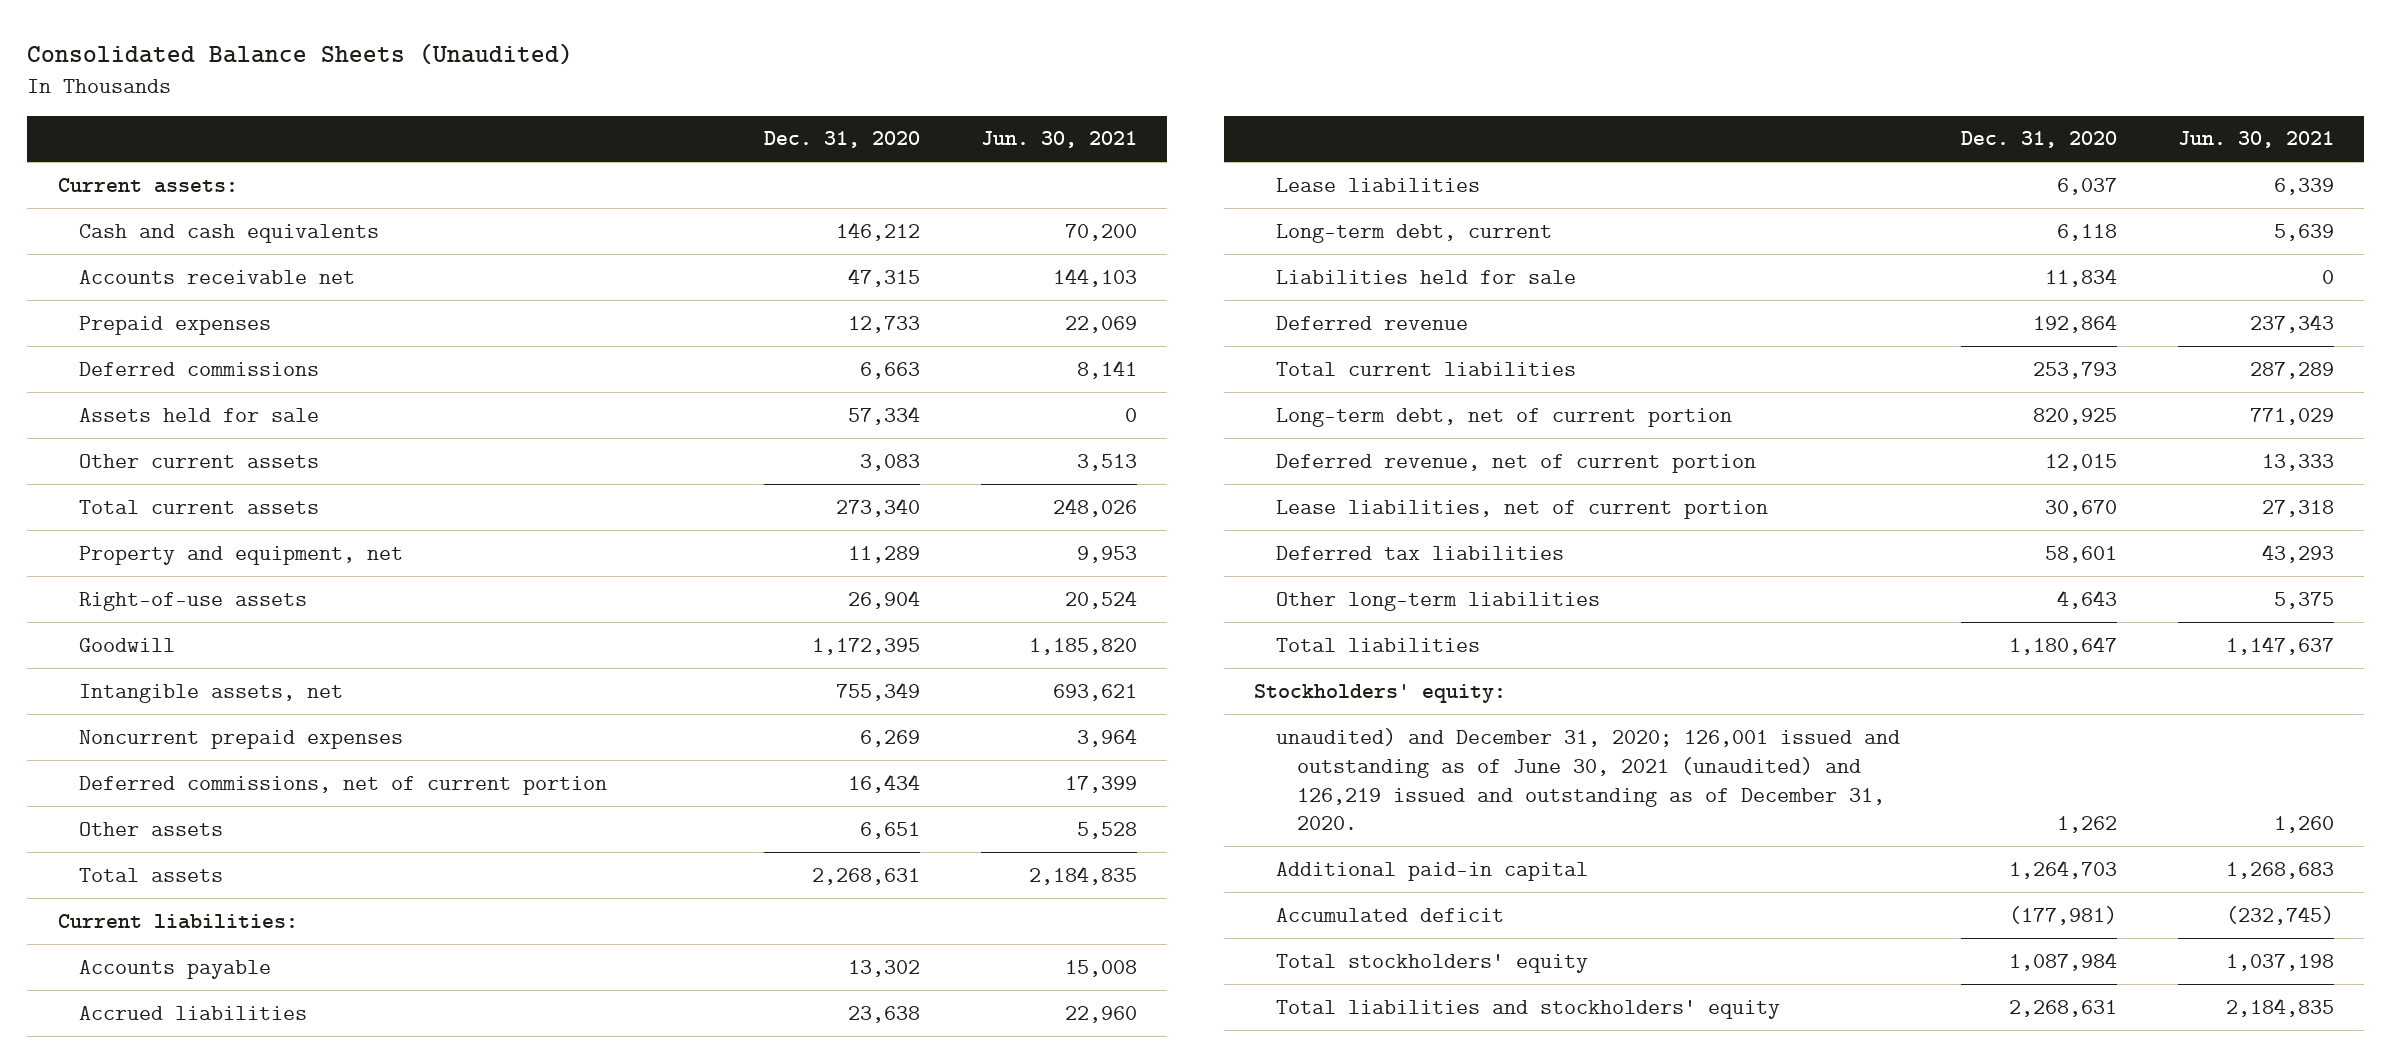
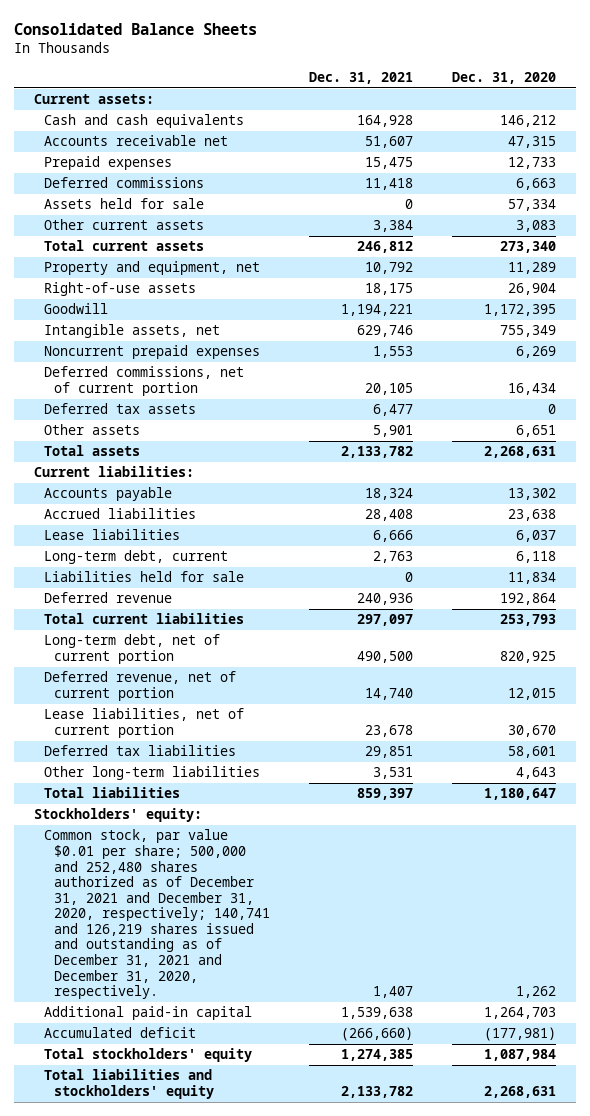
[27,43,574,66] Consolidated Balance Sheets (Unaudited) -> [14,23,258,36] Consolidated Balance Sheets
[980,131,1137,149] Jun. 30, 2021 -> none
none -> [308,71,413,84] Dec. 31, 2021
none -> [43,403,196,415] Deferred tax assets
[1275,727,1900,831] unaudited) and December 31, 2020; 126,001 issued and outstanding as of June 30, 2021 (unaudited) and 126,219 issued and outstanding as of December 31, 2020. -> [43,829,270,1000] Common stock, par value $0.01 per share; 500,000 and 252,480 shares authorized as of December 31, 2021 and December 31, 2020, respectively; 140,741 and 126,219 shares issued and outstanding as of December 31, 2021 and December 31, 2020, respectively.

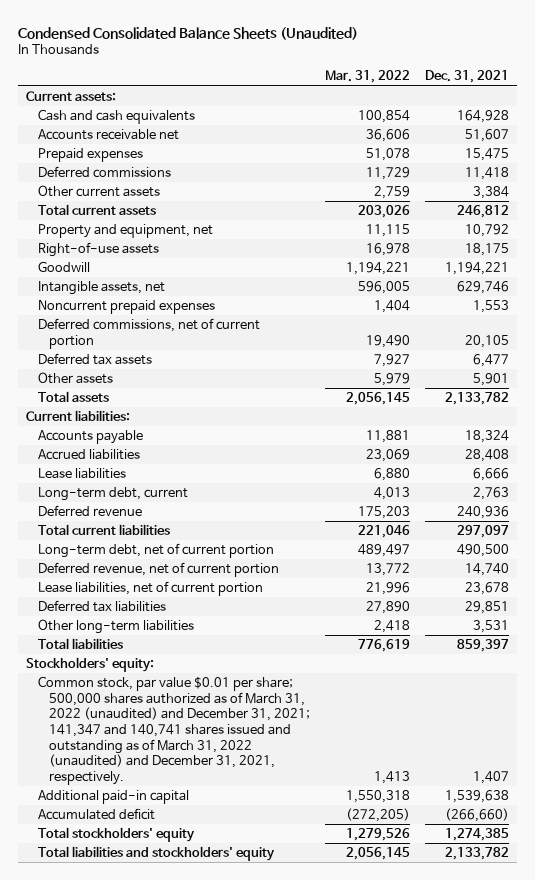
[14,23,258,36] Consolidated Balance Sheets -> [18,26,359,40] Condensed Consolidated Balance Sheets (Unaudited)
[452,71,557,84] Dec. 31, 2020 -> none
none -> [325,70,411,84] Mar. 31, 2022
[43,198,204,210] Assets held for sale -> none
[43,571,244,583] Liabilities held for sale -> none
[43,829,270,1000] Common stock, par value $0.01 per share; 500,000 and 252,480 shares authorized as of December 31, 2021 and December 31, 2020, respectively; 140,741 and 126,219 shares issued and outstanding as of December 31, 2021 and December 31, 2020, respectively. -> [37,676,311,785] Common stock, par value $0.01 per share; 500,000 shares authorized as of March 31, 2022 (unaudited) and December 31, 2021; 141,347 and 140,741 shares issued and outstanding as of March 31, 2022 (unaudited) and December 31, 2021, respectively.

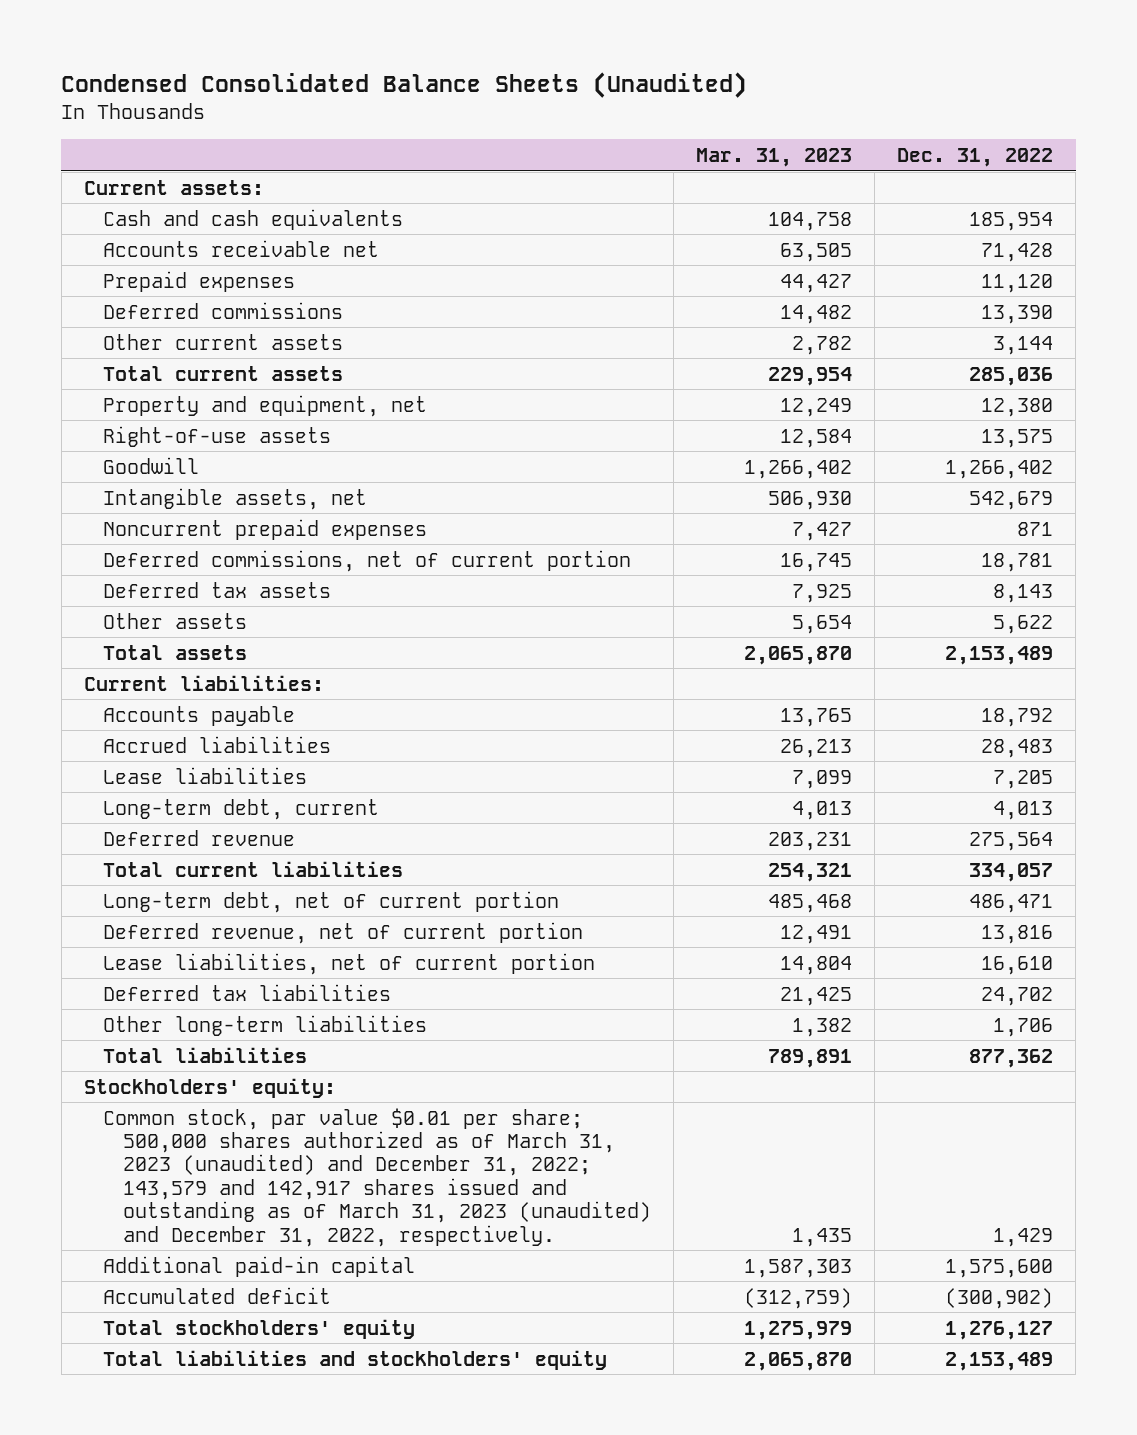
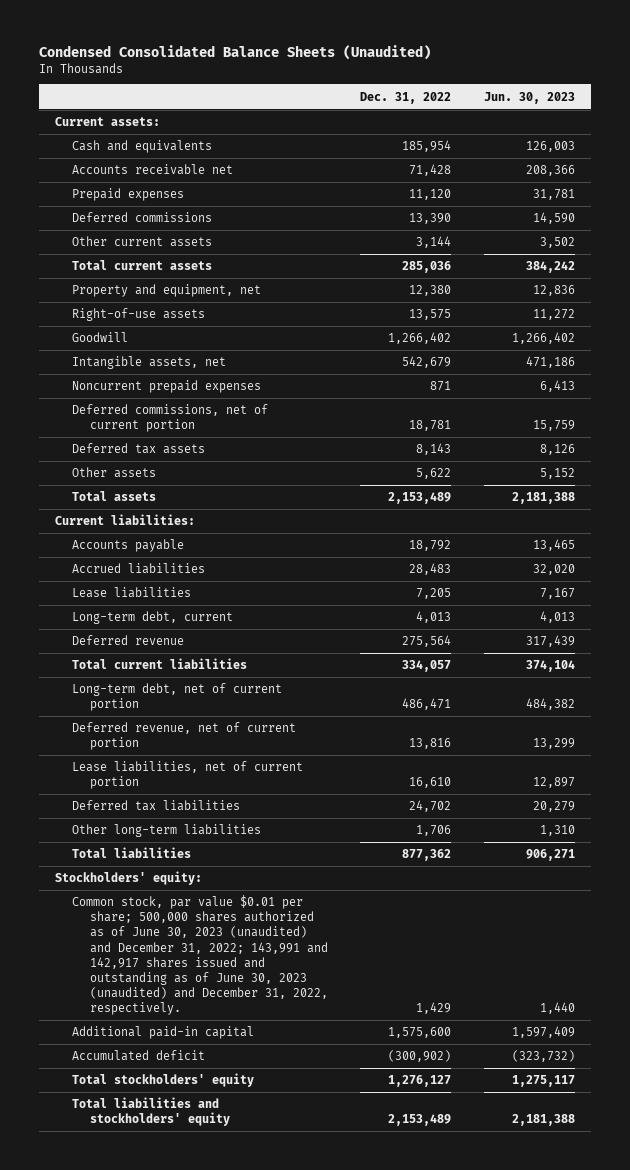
[696,148,853,168] Mar. 31, 2023 -> none
none -> [483,91,575,104] Jun. 30, 2023
[103,208,404,230] Cash and cash equivalents -> [72,140,213,154] Cash and equivalents
[103,1107,652,1247] Common stock, par value $0.01 per share; 500,000 shares authorized as of March 31, 2023 (unaudited) and December 31, 2022; 143,579 and 142,917 shares issued and outstanding as of March 31, 2023 (unaudited) and December 31, 2022, respectively. -> [72,895,328,1016] Common stock, par value $0.01 per share; 500,000 shares authorized as of June 30, 2023 (unaudited) and December 31, 2022; 143,991 and 142,917 shares issued and outstanding as of June 30, 2023 (unaudited) and December 31, 2022, respectively.

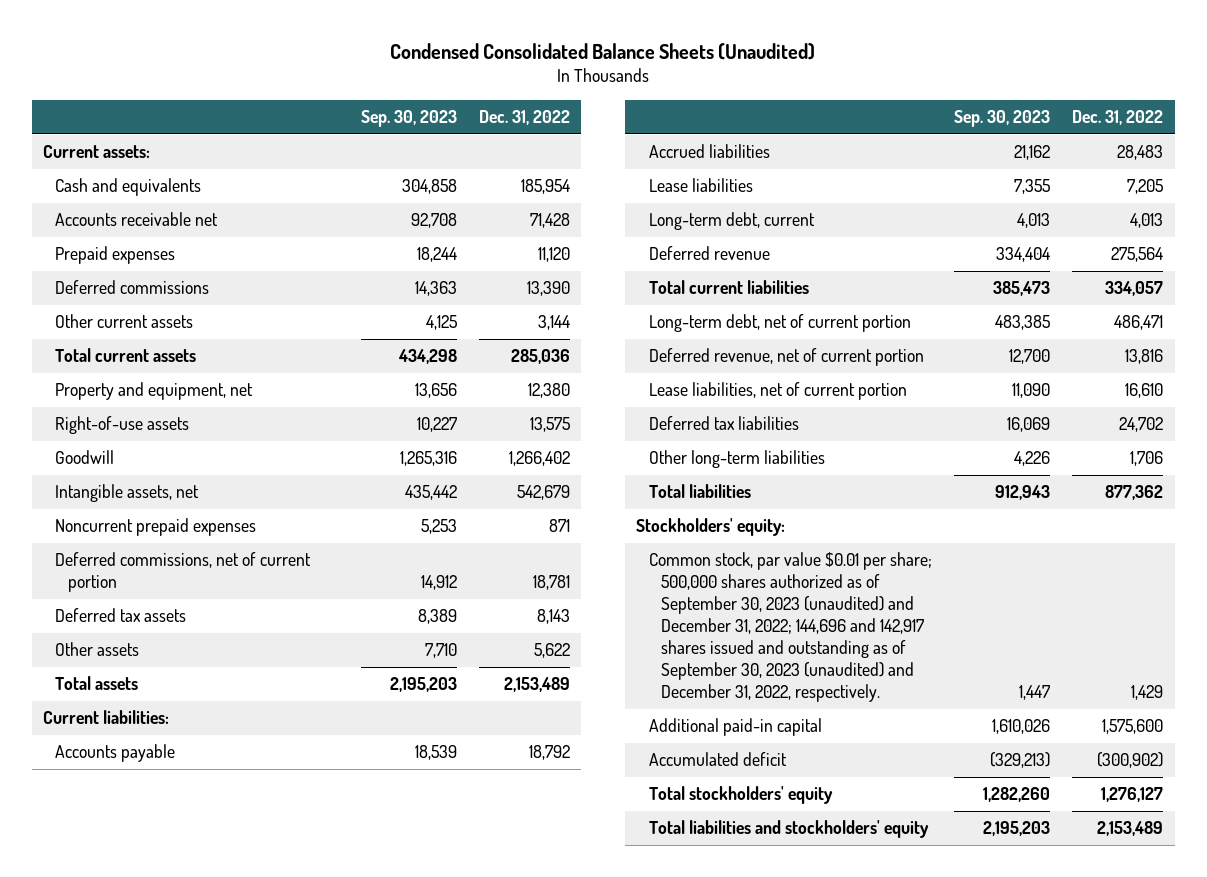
[483,91,575,104] Jun. 30, 2023 -> none
none -> [360,110,457,128] Sep. 30, 2023
[72,895,328,1016] Common stock, par value $0.01 per share; 500,000 shares authorized as of June 30, 2023 (unaudited) and December 31, 2022; 143,991 and 142,917 shares issued and outstanding as of June 30, 2023 (unaudited) and December 31, 2022, respectively. -> [648,552,932,703] Common stock, par value $0.01 per share; 500,000 shares authorized as of September 30, 2023 (unaudited) and December 31, 2022; 144,696 and 142,917 shares issued and outstanding as of September 30, 2023 (unaudited) and December 31, 2022, respectively.

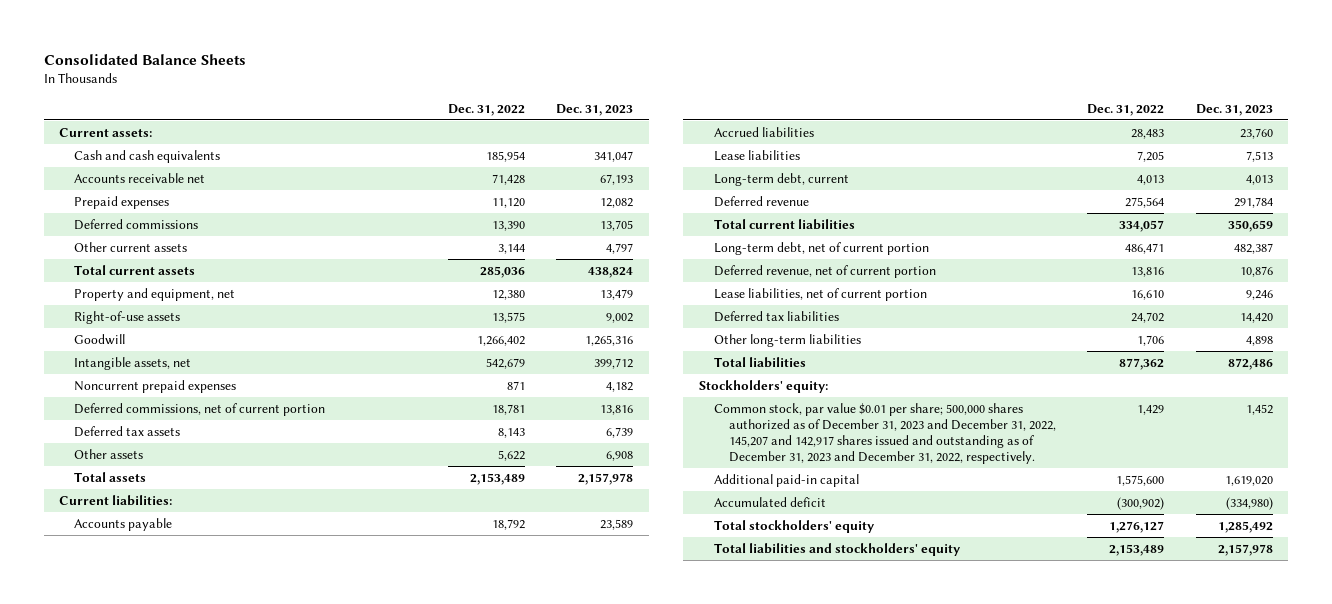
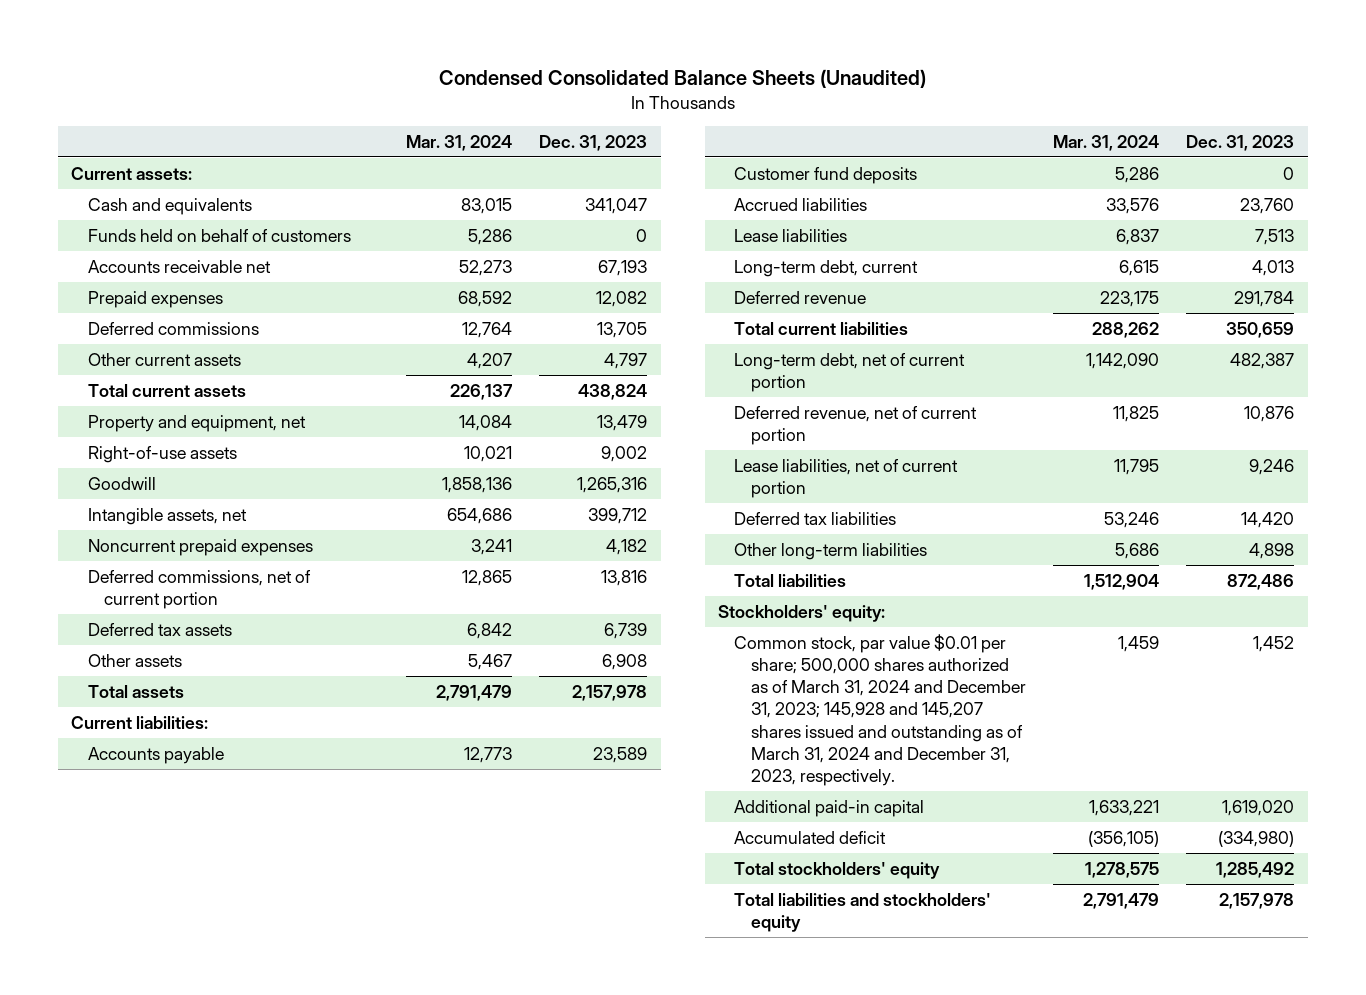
[43,53,246,65] Consolidated Balance Sheets -> [438,69,926,89] Condensed Consolidated Balance Sheets (Unaudited)
[448,103,526,116] Dec. 31, 2022 -> none
none -> [406,134,513,151] Mar. 31, 2024
[74,149,221,163] Cash and cash equivalents -> [87,197,252,215] Cash and equivalents
none -> [87,228,351,242] Funds held on behalf of customers
none -> [734,166,918,184] Customer fund deposits
[713,402,1057,464] Common stock, par value $0.01 per share; 500,000 shares authorized as of December 31, 2023 and December 31, 2022, 145,207 and 142,917 shares issued and outstanding as of December 31, 2023 and December 31, 2022, respectively. -> [734,633,1026,786] Common stock, par value $0.01 per share; 500,000 shares authorized as of March 31, 2024 and December 31, 2023; 145,928 and 145,207 shares issued and outstanding as of March 31, 2024 and December 31, 2023, respectively.

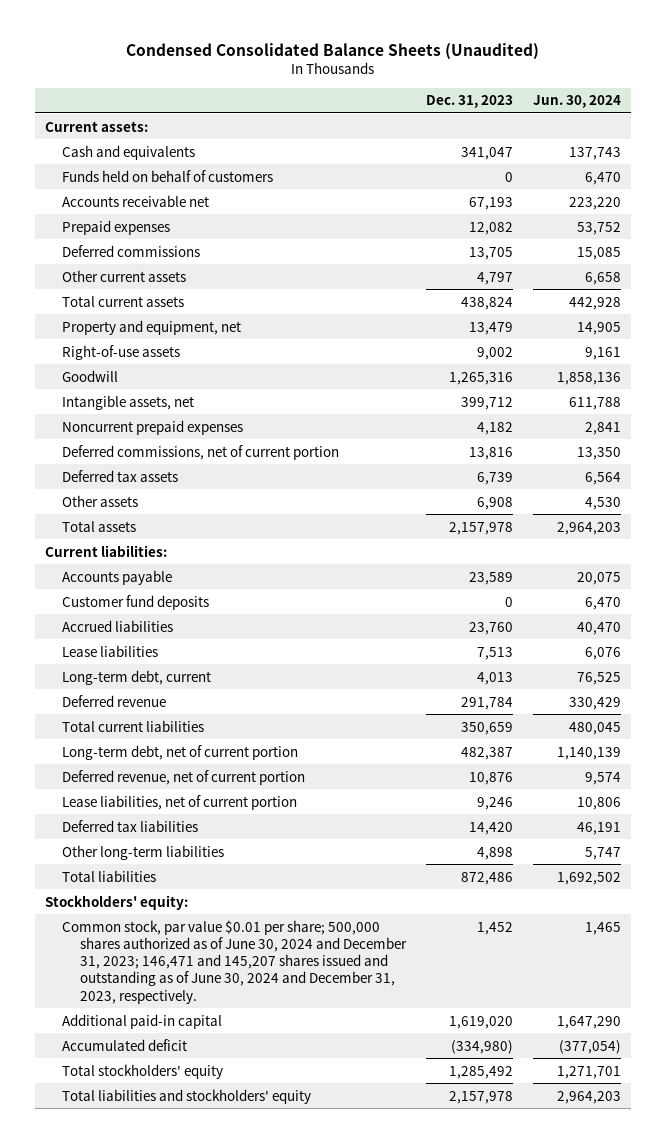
[406,134,513,151] Mar. 31, 2024 -> none
none -> [533,95,622,109] Jun. 30, 2024
[734,633,1026,786] Common stock, par value $0.01 per share; 500,000 shares authorized as of March 31, 2024 and December 31, 2023; 145,928 and 145,207 shares issued and outstanding as of March 31, 2024 and December 31, 2023, respectively. -> [62,919,407,1004] Common stock, par value $0.01 per share; 500,000 shares authorized as of June 30, 2024 and December 31, 2023; 146,471 and 145,207 shares issued and outstanding as of June 30, 2024 and December 31, 2023, respectively.

